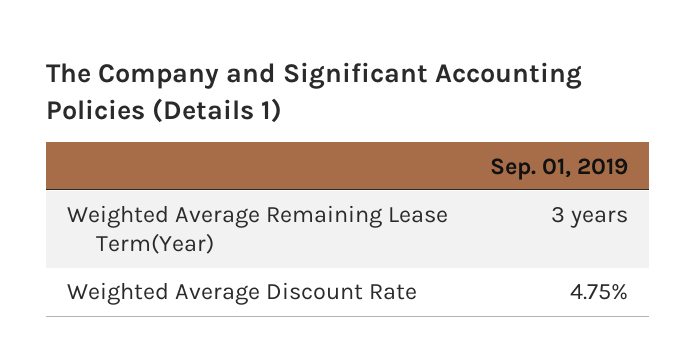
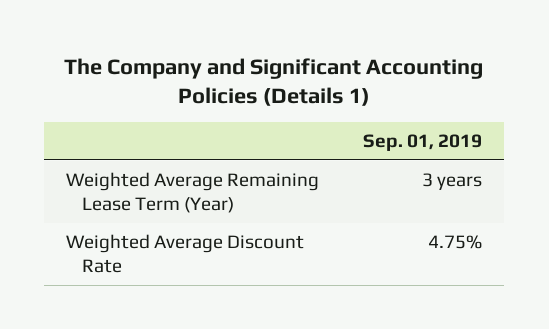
[66,205,448,255] Weighted Average Remaining Lease Term(Year) -> [66,171,320,214] Weighted Average Remaining Lease Term (Year)

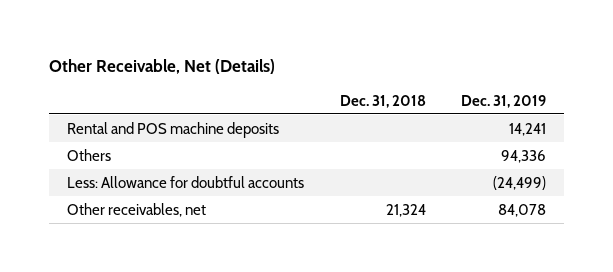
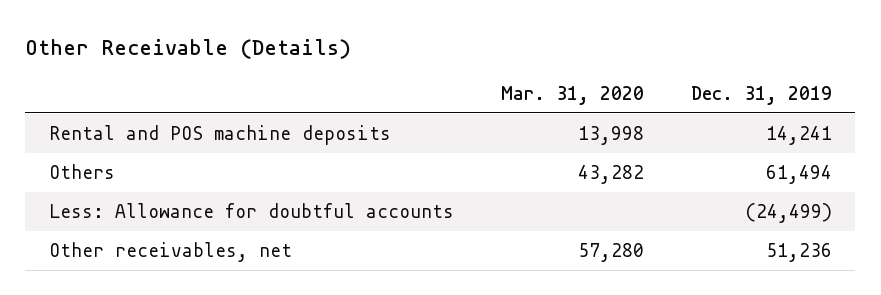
[49,59,276,75] Other Receivable, Net (Details) -> [25,38,352,59] Other Receivable (Details)
[339,94,426,108] Dec. 31, 2018 -> none
none -> [500,85,644,105] Mar. 31, 2020
[501,149,547,163] 94,336 -> [765,164,832,184] 61,494
[498,203,547,217] 84,078 -> [765,242,832,262] 51,236

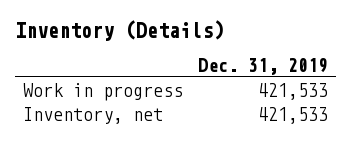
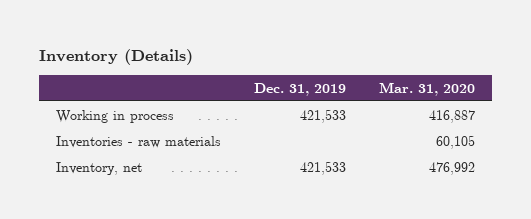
none -> [379,81,476,96] Mar. 31, 2020
[22,82,183,101] Work in progress -> [55,109,174,123] Working in process
none -> [55,135,221,148] Inventories - raw materials

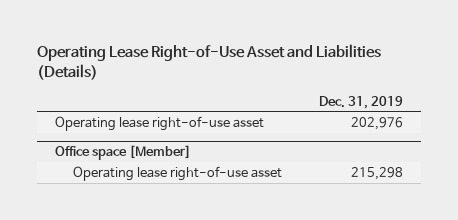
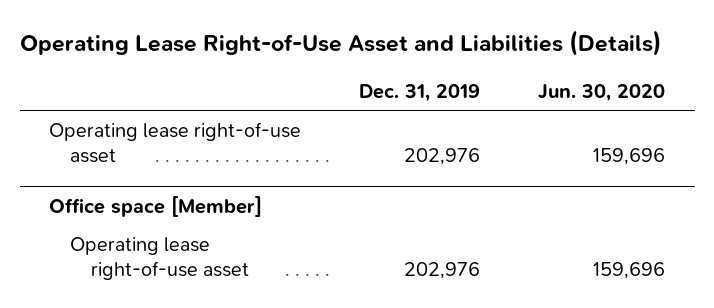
none -> [538,83,666,102] Jun. 30, 2020
[350,167,403,181] 215,298 -> [404,261,481,279] 202,976

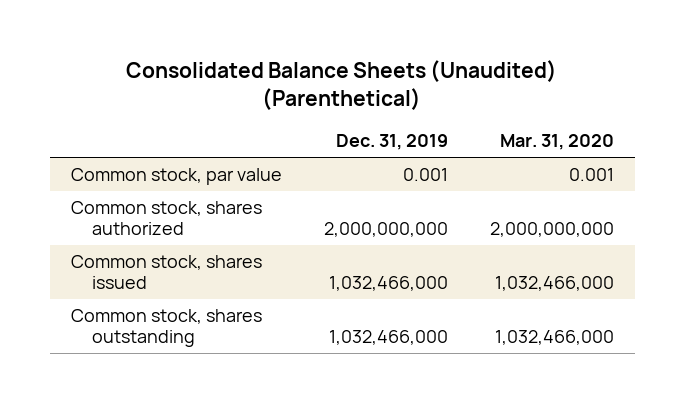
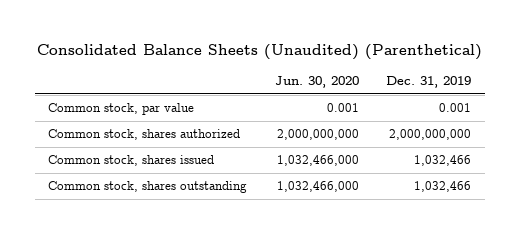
[500,134,615,151] Mar. 31, 2020 -> none
none -> [274,76,359,89] Jun. 30, 2020
[328,276,448,292] 1,032,466,000 -> [413,155,471,167] 1,032,466
[328,330,448,346] 1,032,466,000 -> [413,181,471,193] 1,032,466

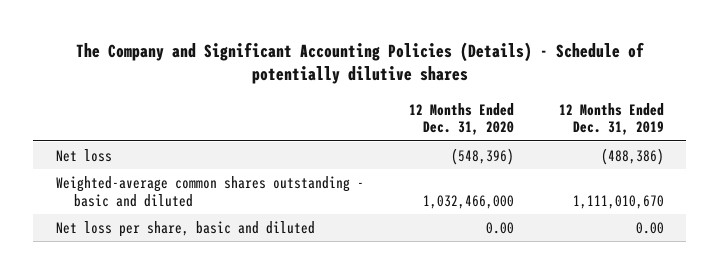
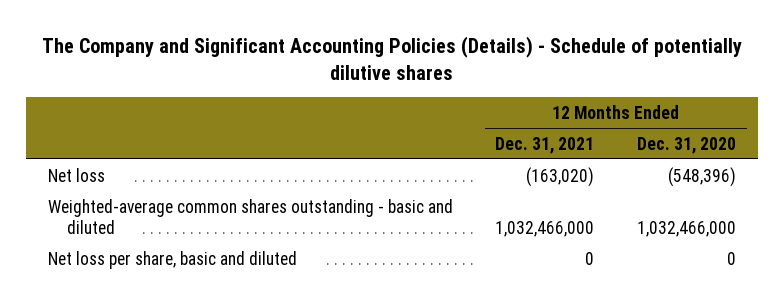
[558,102,664,136] 12 Months Ended Dec. 31, 2019 -> none
none -> [495,136,595,154] Dec. 31, 2021
[485,222,514,235] 0.00 -> [727,251,737,265] 0

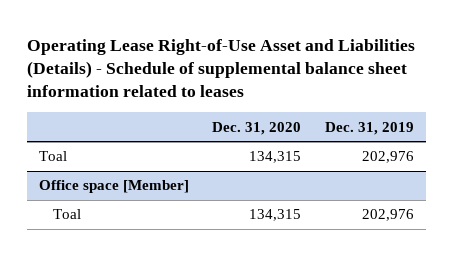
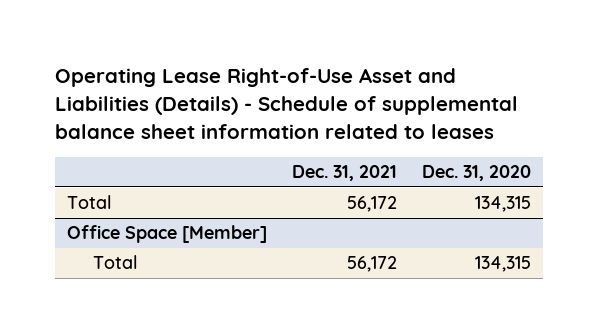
[324,121,414,135] Dec. 31, 2019 -> none
none -> [292,165,398,182] Dec. 31, 2021
[38,151,67,162] Toal -> [67,195,113,210] Total
[38,180,189,194] Office space [Member] -> [67,225,268,244] Office Space [Member]
[53,209,82,220] Toal -> [92,255,138,270] Total

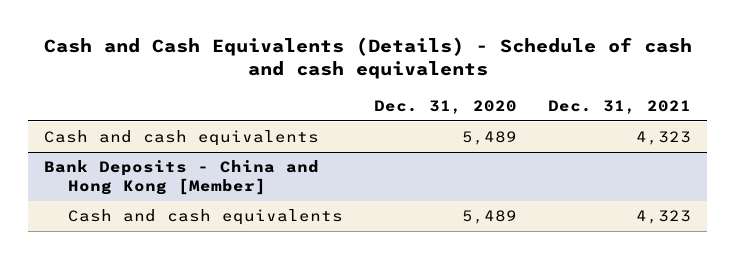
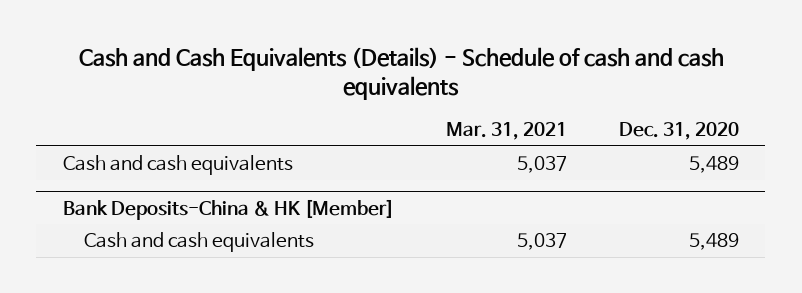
[548,99,692,114] Dec. 31, 2021 -> none
none -> [445,122,567,141] Mar. 31, 2021
[44,160,320,196] Bank Deposits - China and Hong Kong [Member] -> [62,198,394,220] Bank Deposits-China & HK [Member]

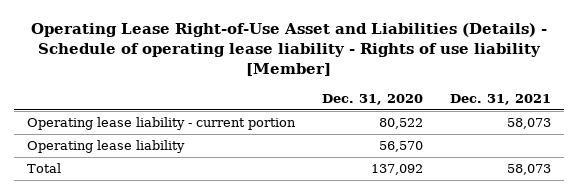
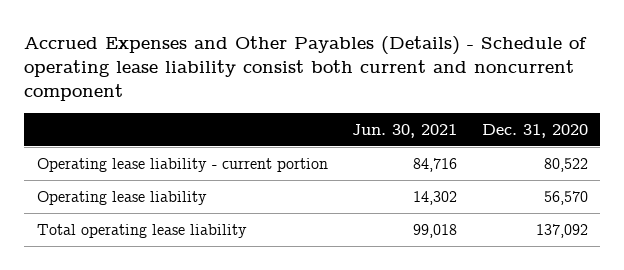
[30,22,547,77] Operating Lease Right-of-Use Asset and Liabilities (Details) - Schedule of operating lease liability - Rights of use liability [Member] -> [24,35,588,102] Accrued Expenses and Other Payables (Details) - Schedule of operating lease liability consist both current and noncurrent component
[449,94,551,106] Dec. 31, 2021 -> none
none -> [352,123,458,138] Jun. 30, 2021
[27,163,62,174] Total -> [36,223,247,238] Total operating lease liability

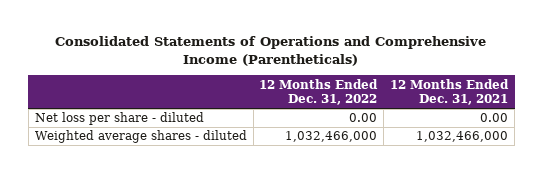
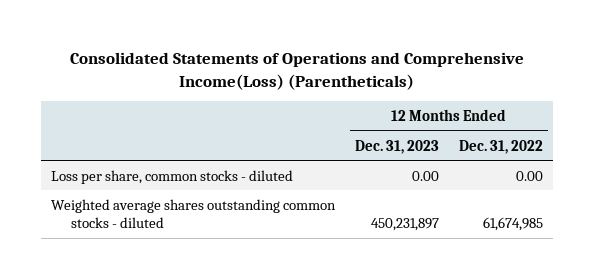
[55,36,487,66] Consolidated Statements of Operations and Comprehensive Income (Parentheticals) -> [70,51,525,90] Consolidated Statements of Operations and Comprehensive Income(Loss) (Parentheticals)
[390,78,510,106] 12 Months Ended Dec. 31, 2021 -> none
none -> [355,139,440,154] Dec. 31, 2023
[34,112,204,126] Net loss per share - diluted -> [51,169,294,184] Loss per share, common stocks - diluted
[34,130,247,144] Weighted average shares - diluted -> [51,198,337,228] Weighted average shares outstanding common stocks - diluted
[285,131,378,143] 1,032,466,000 -> [483,216,544,231] 61,674,985

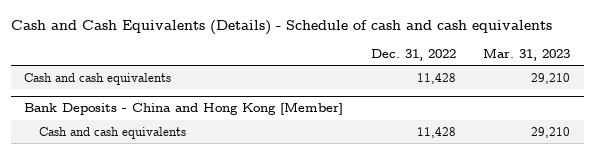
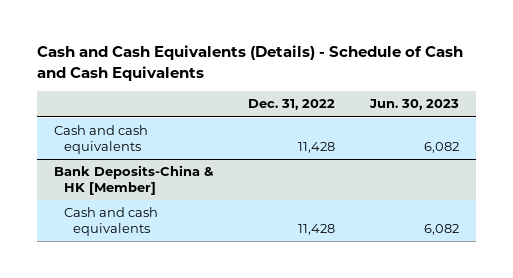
[10,19,552,35] Cash and Cash Equivalents (Details) - Schedule of cash and cash equivalents -> [36,45,463,81] Cash and Cash Equivalents (Details) - Schedule of Cash and Cash Equivalents
[483,47,571,61] Mar. 31, 2023 -> none
none -> [368,99,459,111] Jun. 30, 2023
[24,102,344,116] Bank Deposits - China and Hong Kong [Member] -> [54,165,215,196] Bank Deposits-China & HK [Member]

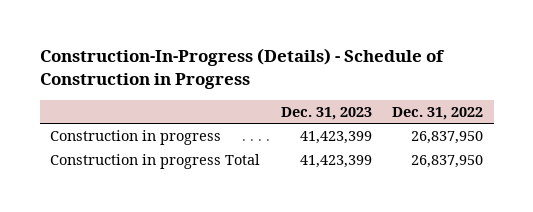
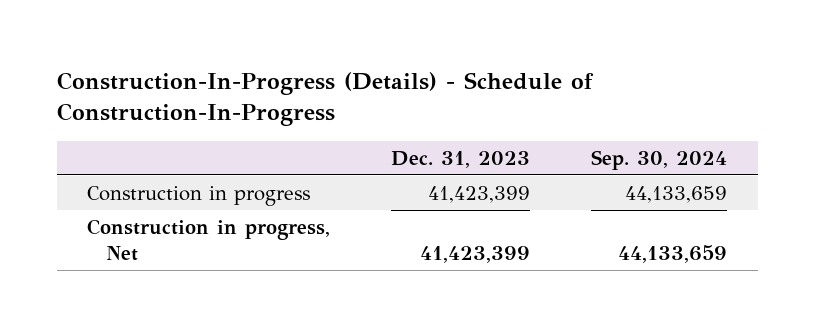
[39,48,445,90] Construction-In-Progress (Details) - Schedule of Construction in Progress -> [56,71,594,127] Construction-In-Progress (Details) - Schedule of Construction-In-Progress
[392,106,484,120] Dec. 31, 2022 -> none
none -> [591,149,728,170] Sep. 30, 2024
[49,154,260,170] Construction in progress Total -> [87,218,331,261] Construction in progress, Net

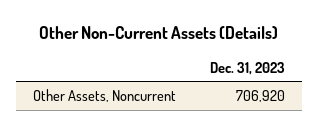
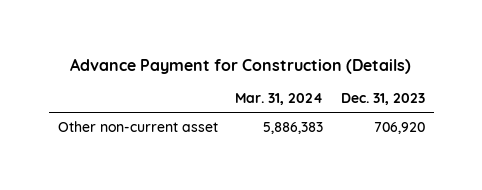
[38,25,278,39] Other Non-Current Assets (Details) -> [70,57,412,74] Advance Payment for Construction (Details)
none -> [235,93,324,106] Mar. 31, 2024
[33,89,177,103] Other Assets, Noncurrent -> [57,120,218,132] Other non-current asset

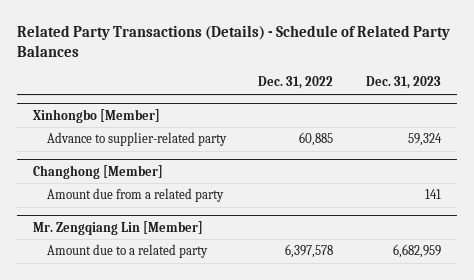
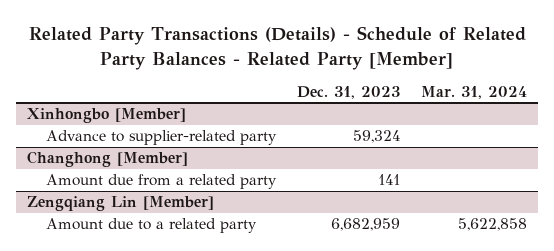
[16,24,450,58] Related Party Transactions (Details) - Schedule of Related Party Balances -> [29,26,527,70] Related Party Transactions (Details) - Schedule of Related Party Balances - Related Party [Member]
[258,76,334,90] Dec. 31, 2022 -> none
none -> [421,85,528,99] Mar. 31, 2024
[32,220,203,235] Mr. Zengqiang Lin [Member] -> [26,196,214,212] Zengqiang Lin [Member]

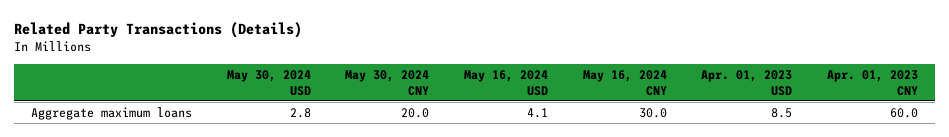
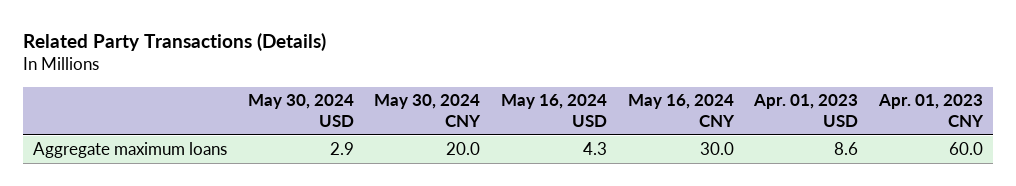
[289,108,311,119] 2.8 -> [329,142,354,156] 2.9
[527,108,549,119] 4.1 -> [583,142,608,156] 4.3
[771,108,793,119] 8.5 -> [834,142,859,156] 8.6

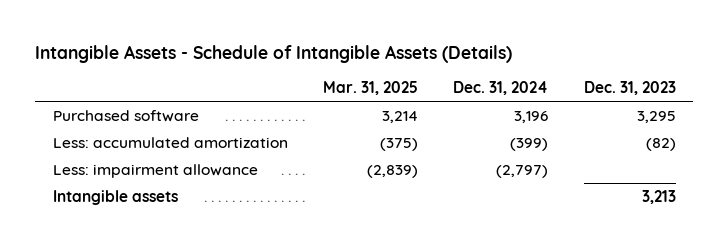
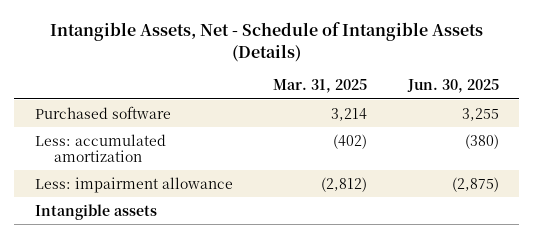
[35,44,513,63] Intangible Assets - Schedule of Intangible Assets (Details) -> [49,22,483,62] Intangible Assets, Net - Schedule of Intangible Assets (Details)
[453,81,549,96] Dec. 31, 2024 -> none
[583,81,676,96] Dec. 31, 2023 -> none
none -> [406,79,499,94] Jun. 30, 2025
[379,137,418,151] (375) -> [333,133,368,149] (402)
[366,164,418,178] (2,839) -> [321,176,368,192] (2,812)

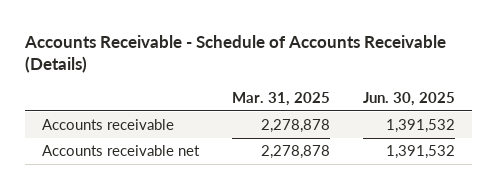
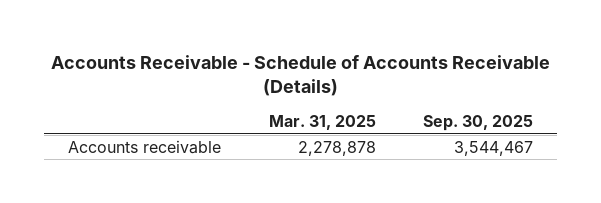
[363,91,456,106] Jun. 30, 2025 -> none
none -> [423,115,534,132] Sep. 30, 2025
[41,145,200,157] Accounts receivable net -> none

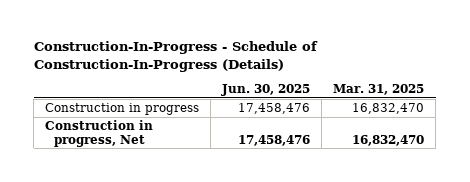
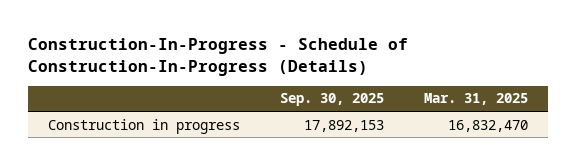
[221,84,311,97] Jun. 30, 2025 -> none
none -> [280,93,385,107] Sep. 30, 2025
[45,119,154,147] Construction in progress, Net -> none

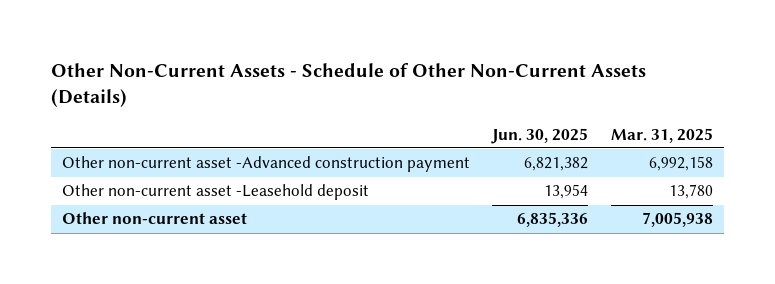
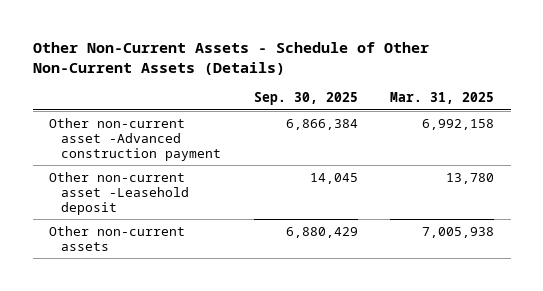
[491,127,589,144] Jun. 30, 2025 -> none
none -> [253,92,358,106] Sep. 30, 2025
[62,212,248,225] Other non-current asset -> [48,225,185,251] Other non-current assets

